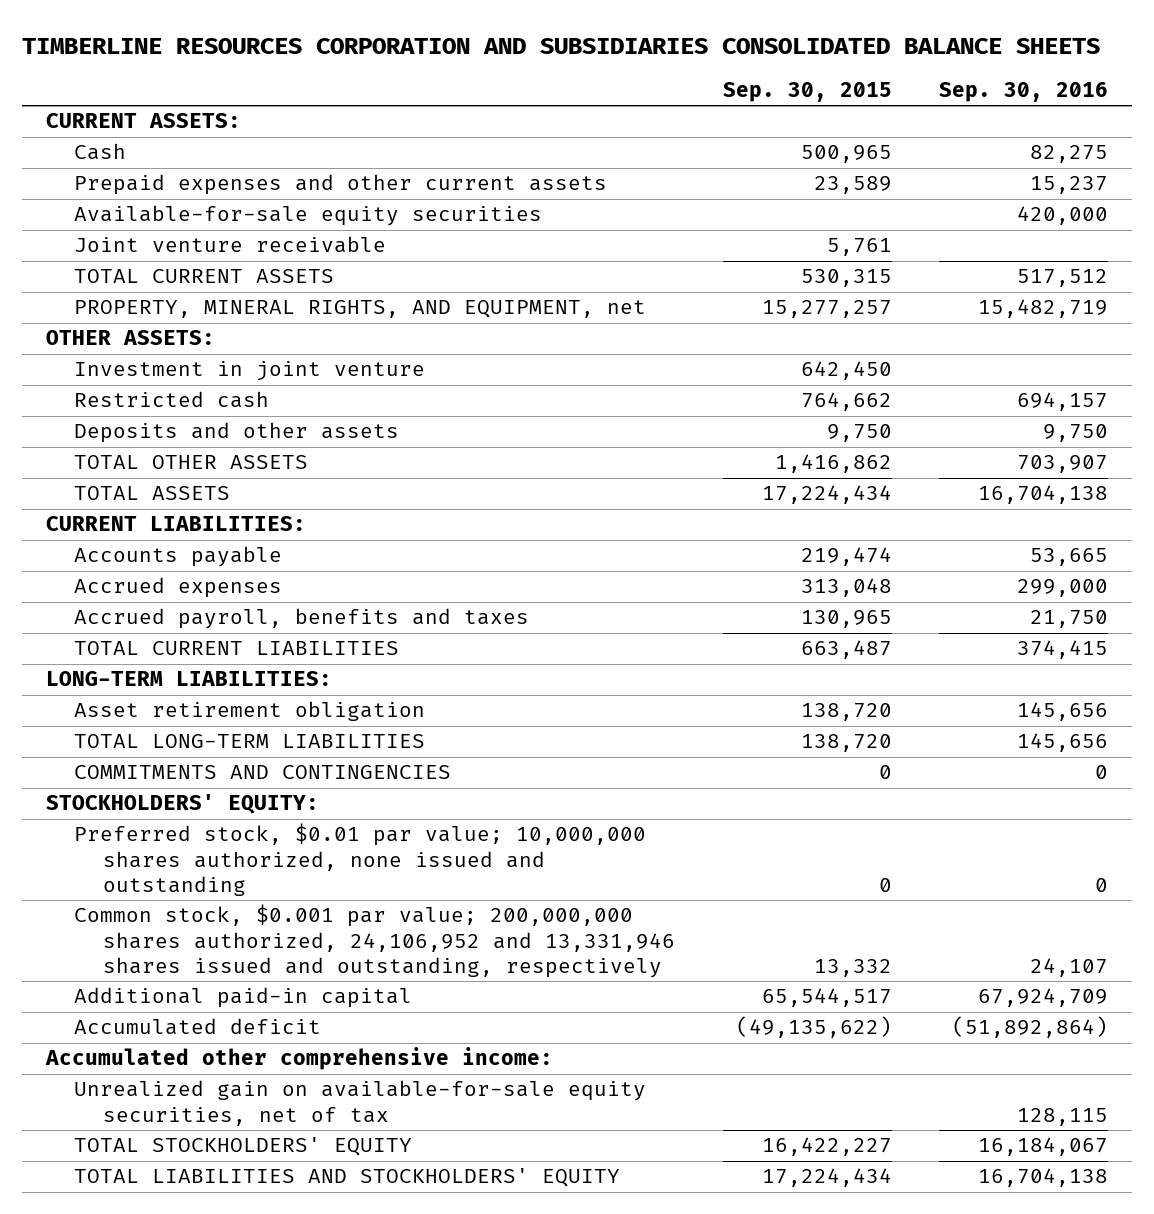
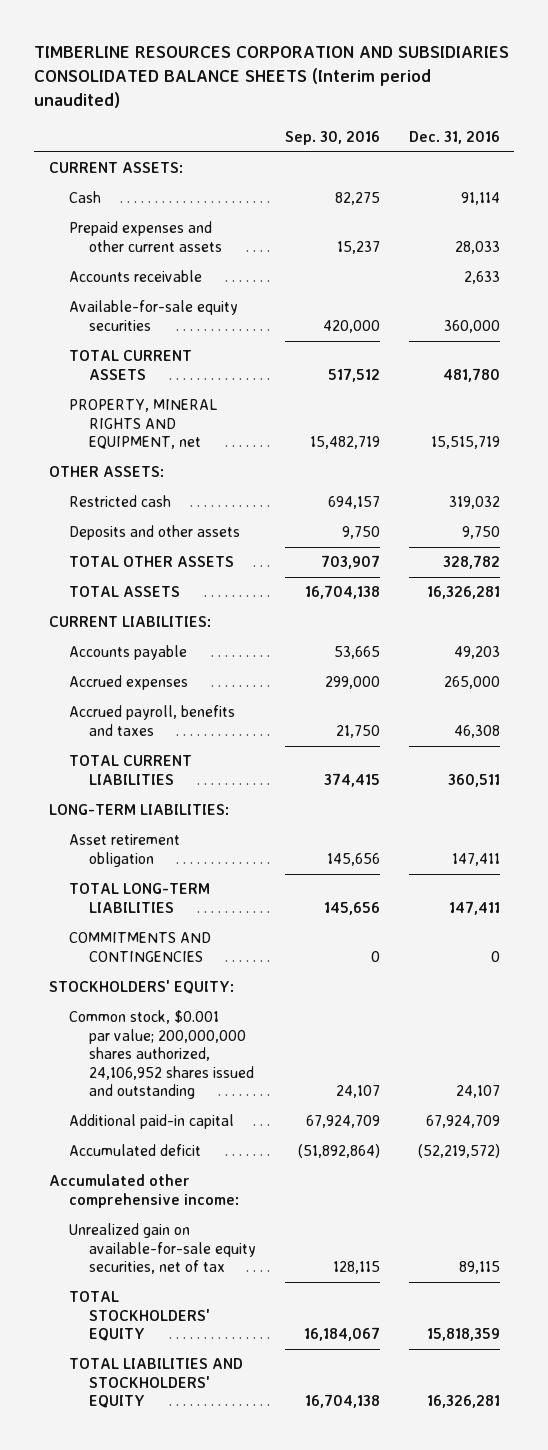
[21,37,1100,54] TIMBERLINE RESOURCES CORPORATION AND SUBSIDIARIES CONSOLIDATED BALANCE SHEETS -> [34,46,510,108] TIMBERLINE RESOURCES CORPORATION AND SUBSIDIARIES CONSOLIDATED BALANCE SHEETS (Interim period unaudited)
[722,82,892,103] Sep. 30, 2015 -> none
none -> [408,130,500,144] Dec. 31, 2016
none -> [68,270,202,283] Accounts receivable
[74,236,387,254] Joint venture receivable -> none
[74,300,647,319] PROPERTY, MINERAL RIGHTS, AND EQUIPMENT, net -> [68,399,217,450] PROPERTY, MINERAL RIGHTS AND EQUIPMENT, net
[74,361,426,382] Investment in joint venture -> none
[74,823,647,897] Preferred stock, $0.01 par value; 10,000,000 shares authorized, none issued and outstanding -> none
[74,904,675,979] Common stock, $0.001 par value; 200,000,000 shares authorized, 24,106,952 and 13,331,946 shares issued and outstanding, respectively -> [68,1010,254,1100] Common stock, $0.001 par value; 200,000,000 shares authorized, 24,106,952 shares issued and outstanding

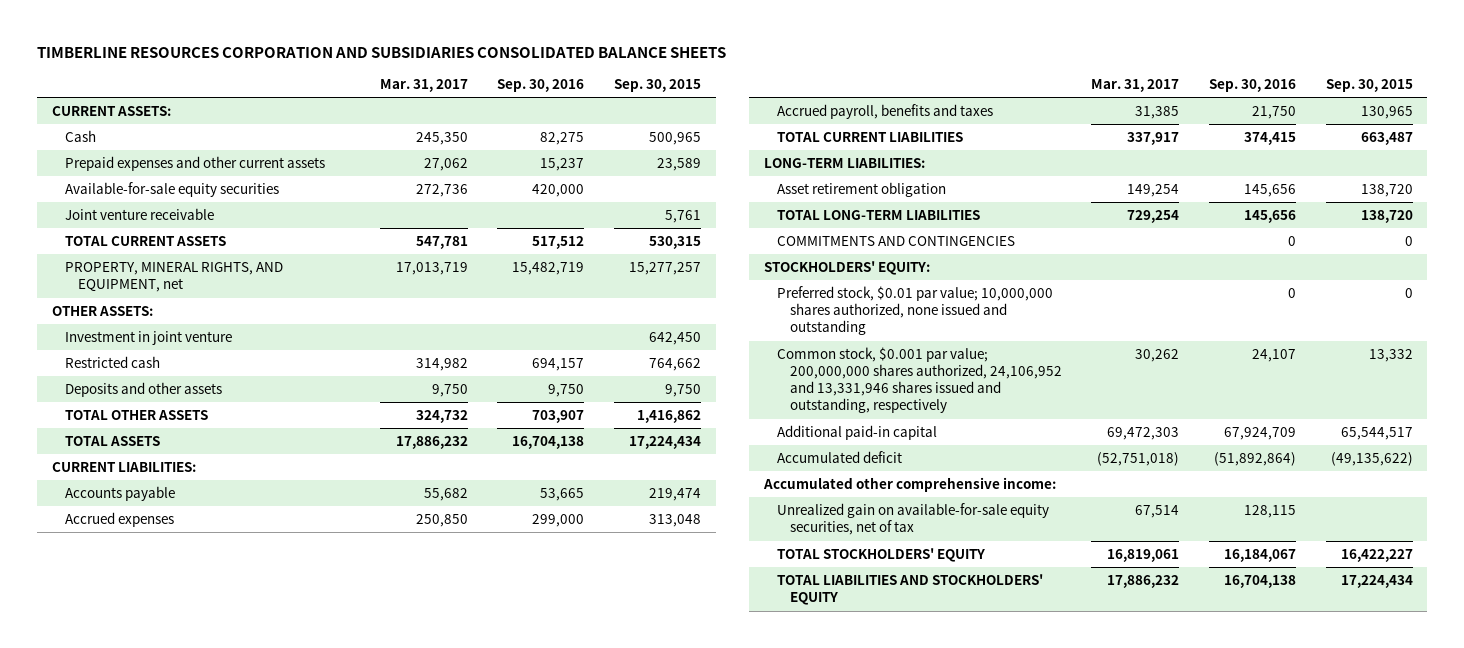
[34,46,510,108] TIMBERLINE RESOURCES CORPORATION AND SUBSIDIARIES CONSOLIDATED BALANCE SHEETS (Interim period unaudited) -> [37,46,727,58] TIMBERLINE RESOURCES CORPORATION AND SUBSIDIARIES CONSOLIDATED BALANCE SHEETS
[408,130,500,144] Dec. 31, 2016 -> none
none -> [379,79,468,93] Mar. 31, 2017
none -> [613,79,701,93] Sep. 30, 2015
[68,270,202,283] Accounts receivable -> none
none -> [64,208,214,221] Joint venture receivable
[68,399,217,450] PROPERTY, MINERAL RIGHTS AND EQUIPMENT, net -> [64,262,283,293] PROPERTY, MINERAL RIGHTS, AND EQUIPMENT, net
none -> [64,331,232,346] Investment in joint venture
none -> [776,286,1053,336] Preferred stock, $0.01 par value; 10,000,000 shares authorized, none issued and outstanding
[68,1010,254,1100] Common stock, $0.001 par value; 200,000,000 shares authorized, 24,106,952 shares issued and outstanding -> [776,347,1062,414] Common stock, $0.001 par value; 200,000,000 shares authorized, 24,106,952 and 13,331,946 shares issued and outstanding, respectively

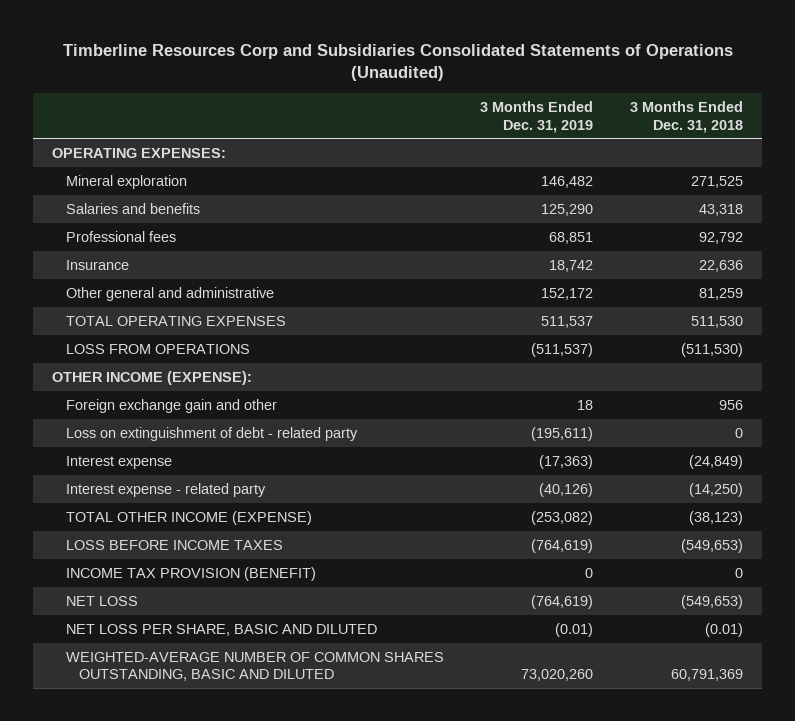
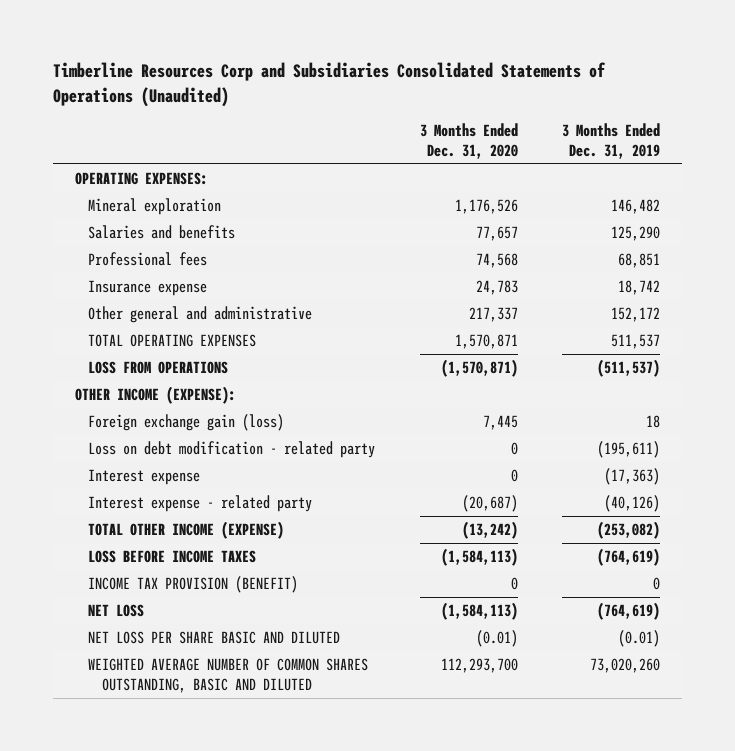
[630,101,744,133] 3 Months Ended Dec. 31, 2018 -> none
none -> [419,123,518,160] 3 Months Ended Dec. 31, 2020
[65,259,129,270] Insurance -> [88,279,208,296] Insurance expense
[65,398,277,413] Foreign exchange gain and other -> [88,413,285,431] Foreign exchange gain (loss)
[65,426,358,441] Loss on extinguishment of debt - related party -> [88,440,376,458] Loss on debt modification - related party
[65,623,377,636] NET LOSS PER SHARE, BASIC AND DILUTED -> [88,630,341,644] NET LOSS PER SHARE BASIC AND DILUTED
[65,651,444,682] WEIGHTED-AVERAGE NUMBER OF COMMON SHARES OUTSTANDING, BASIC AND DILUTED -> [88,657,369,693] WEIGHTED AVERAGE NUMBER OF COMMON SHARES OUTSTANDING, BASIC AND DILUTED

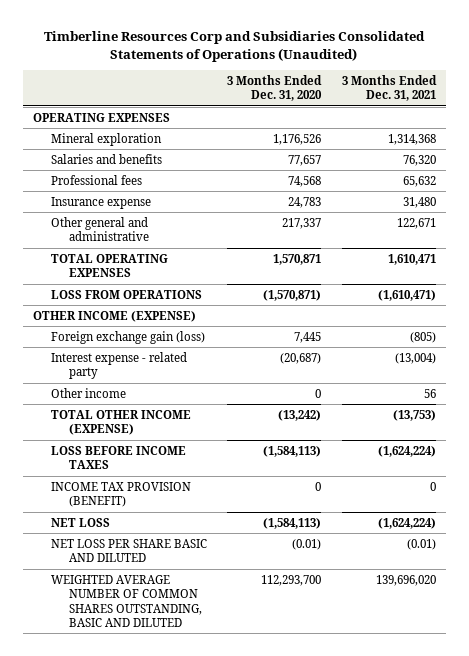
[561,123,660,160] 3 Months Ended Dec. 31, 2019 -> none
none -> [341,74,437,102] 3 Months Ended Dec. 31, 2021
[74,171,208,185] OPERATING EXPENSES: -> [33,112,171,122] OPERATING EXPENSES
[74,385,236,404] OTHER INCOME (EXPENSE): -> [33,310,197,322] OTHER INCOME (EXPENSE)
[88,440,376,458] Loss on debt modification - related party -> none
[88,468,201,485] Interest expense -> none
none -> [51,387,127,398] Other income

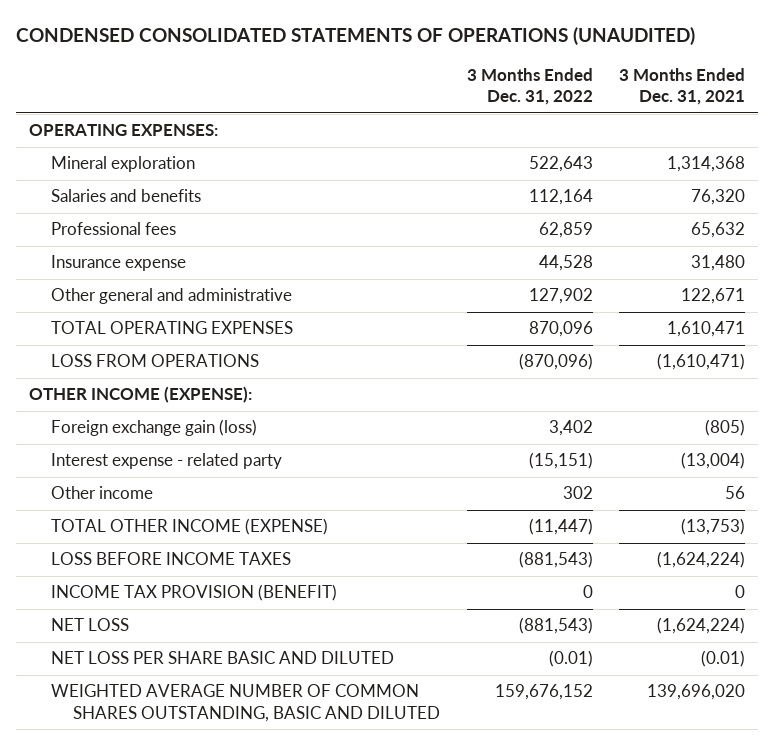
[44,30,426,62] Timberline Resources Corp and Subsidiaries Consolidated Statements of Operations (Unaudited) -> [15,26,695,45] CONDENSED CONSOLIDATED STATEMENTS OF OPERATIONS (UNAUDITED)
[227,74,323,102] 3 Months Ended Dec. 31, 2020 -> none
none -> [466,68,593,106] 3 Months Ended Dec. 31, 2022
[33,112,171,122] OPERATING EXPENSES -> [29,124,219,137] OPERATING EXPENSES:
[33,310,197,322] OTHER INCOME (EXPENSE) -> [29,386,253,404] OTHER INCOME (EXPENSE):

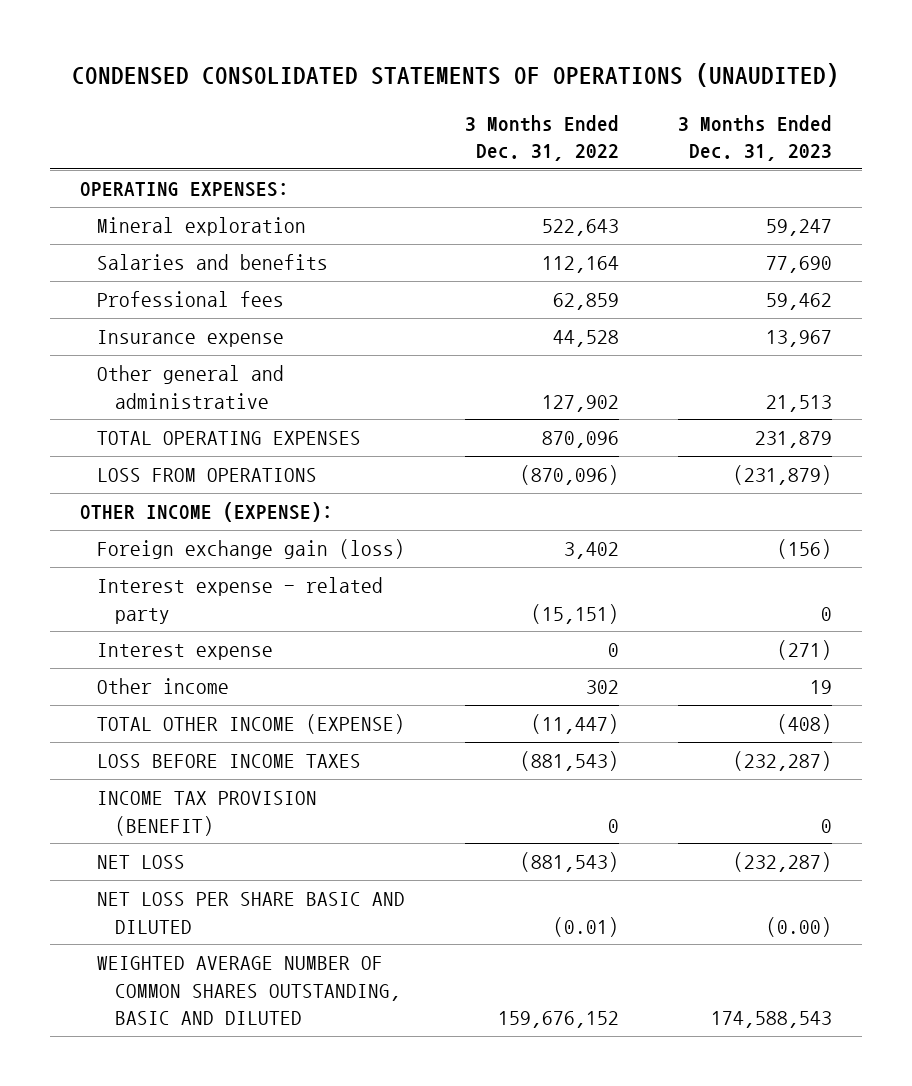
[619,68,746,106] 3 Months Ended Dec. 31, 2021 -> none
none -> [677,114,832,161] 3 Months Ended Dec. 31, 2023
none -> [97,643,274,661] Interest expense

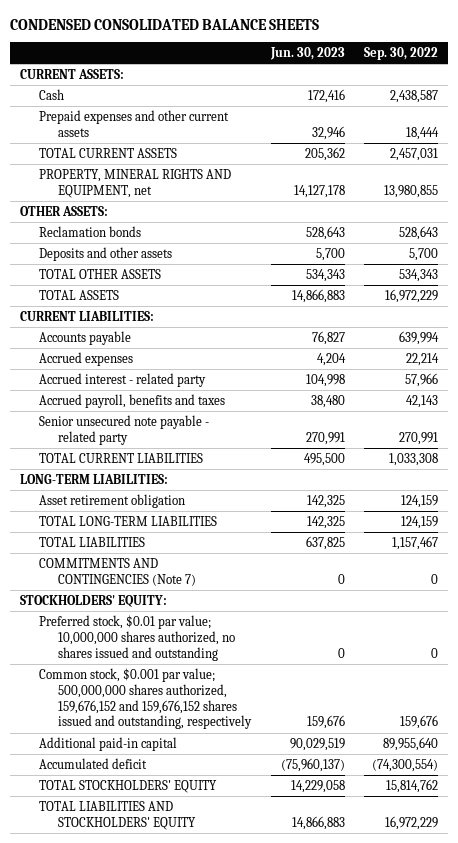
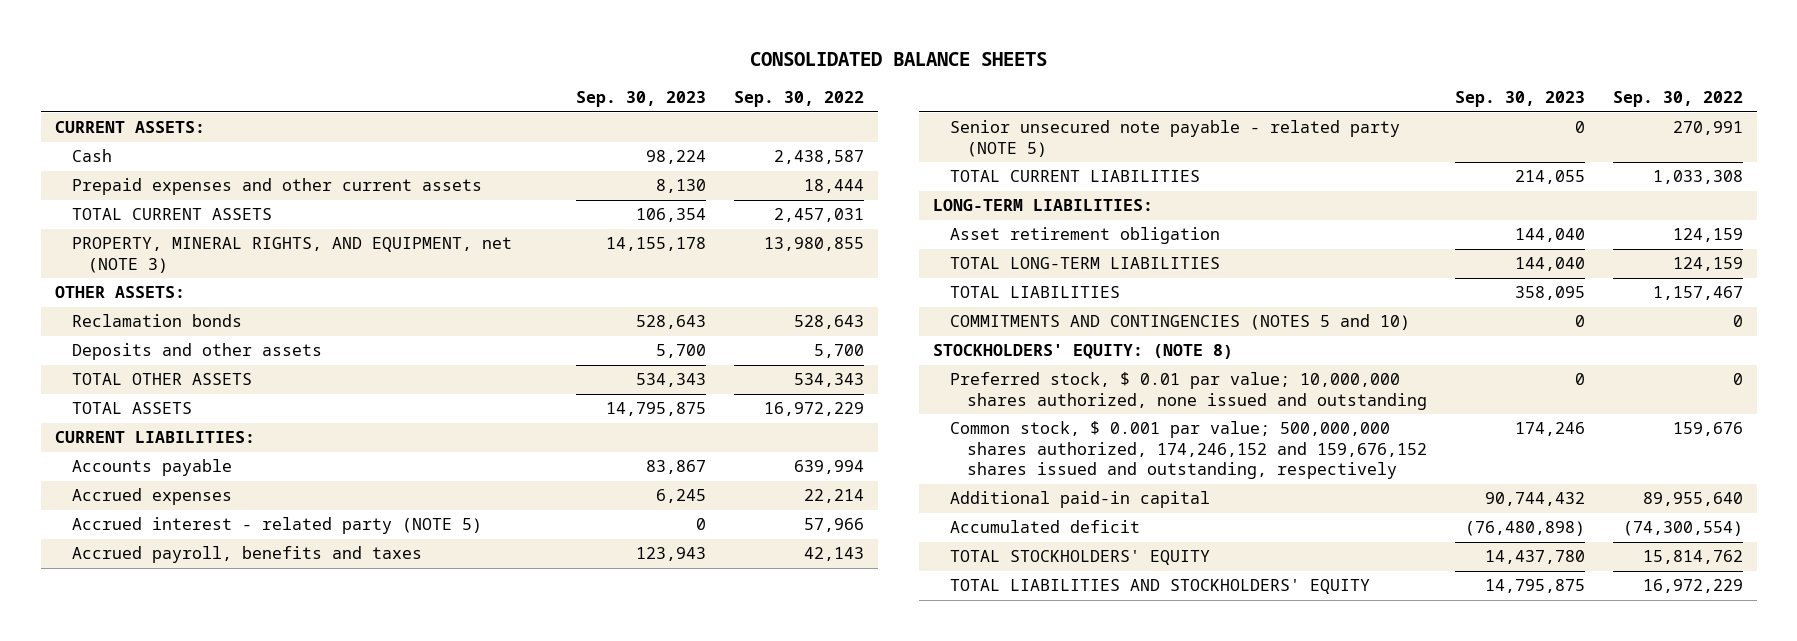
[10,18,320,30] CONDENSED CONSOLIDATED BALANCE SHEETS -> [749,52,1047,67] CONSOLIDATED BALANCE SHEETS
[269,46,345,60] Jun. 30, 2023 -> none
none -> [576,90,707,107] Sep. 30, 2023
[39,168,232,198] PROPERTY, MINERAL RIGHTS AND EQUIPMENT, net -> [71,237,512,273] PROPERTY, MINERAL RIGHTS, AND EQUIPMENT, net (NOTE 3)
[39,372,207,387] Accrued interest - related party -> [71,517,482,535] Accrued interest - related party (NOTE 5)
[39,414,210,445] Senior unsecured note payable - related party -> [950,120,1401,157] Senior unsecured note payable - related party (NOTE 5)
[39,557,197,586] COMMITMENTS AND CONTINGENCIES (Note 7) -> [950,314,1411,331] COMMITMENTS AND CONTINGENCIES (NOTES 5 and 10)
[19,594,167,607] STOCKHOLDERS' EQUITY: -> [933,344,1234,360] STOCKHOLDERS' EQUITY: (NOTE 8)
[39,614,236,661] Preferred stock, $0.01 par value; 10,000,000 shares authorized, no shares issued and outstanding -> [950,372,1428,410] Preferred stock, $ 0.01 par value; 10,000,000 shares authorized, none issued and outstanding
[39,667,253,730] Common stock, $0.001 par value; 500,000,000 shares authorized, 159,676,152 and 159,676,152 shares issued and outstanding, respectively -> [950,421,1428,480] Common stock, $ 0.001 par value; 500,000,000 shares authorized, 174,246,152 and 159,676,152 shares issued and outstanding, respectively

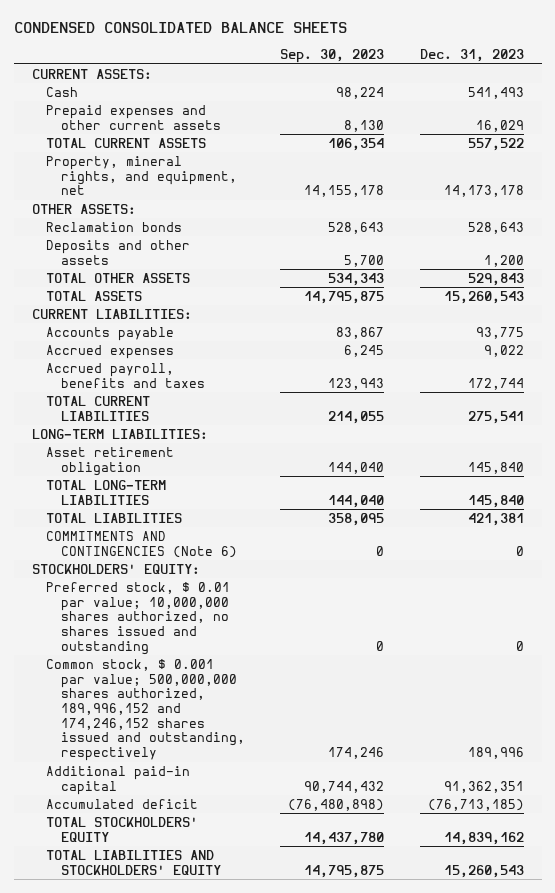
[749,52,1047,67] CONSOLIDATED BALANCE SHEETS -> [13,21,347,33] CONDENSED CONSOLIDATED BALANCE SHEETS
[734,90,865,107] Sep. 30, 2022 -> none
none -> [419,49,524,63] Dec. 31, 2023
[71,237,512,273] PROPERTY, MINERAL RIGHTS, AND EQUIPMENT, net (NOTE 3) -> [46,155,237,196] Property, mineral rights, and equipment, net
[71,517,482,535] Accrued interest - related party (NOTE 5) -> none
[950,120,1401,157] Senior unsecured note payable - related party (NOTE 5) -> none
[950,314,1411,331] COMMITMENTS AND CONTINGENCIES (NOTES 5 and 10) -> [46,530,237,558] COMMITMENTS AND CONTINGENCIES (Note 6)
[933,344,1234,360] STOCKHOLDERS' EQUITY: (NOTE 8) -> [31,563,200,574] STOCKHOLDERS' EQUITY:
[950,372,1428,410] Preferred stock, $ 0.01 par value; 10,000,000 shares authorized, none issued and outstanding -> [46,581,231,655] Preferred stock, $ 0.01 par value; 10,000,000 shares authorized, no shares issued and outstanding
[950,421,1428,480] Common stock, $ 0.001 par value; 500,000,000 shares authorized, 174,246,152 and 159,676,152 shares issued and outstanding, respectively -> [46,658,245,762] Common stock, $ 0.001 par value; 500,000,000 shares authorized, 189,996,152 and 174,246,152 shares issued and outstanding, respectively

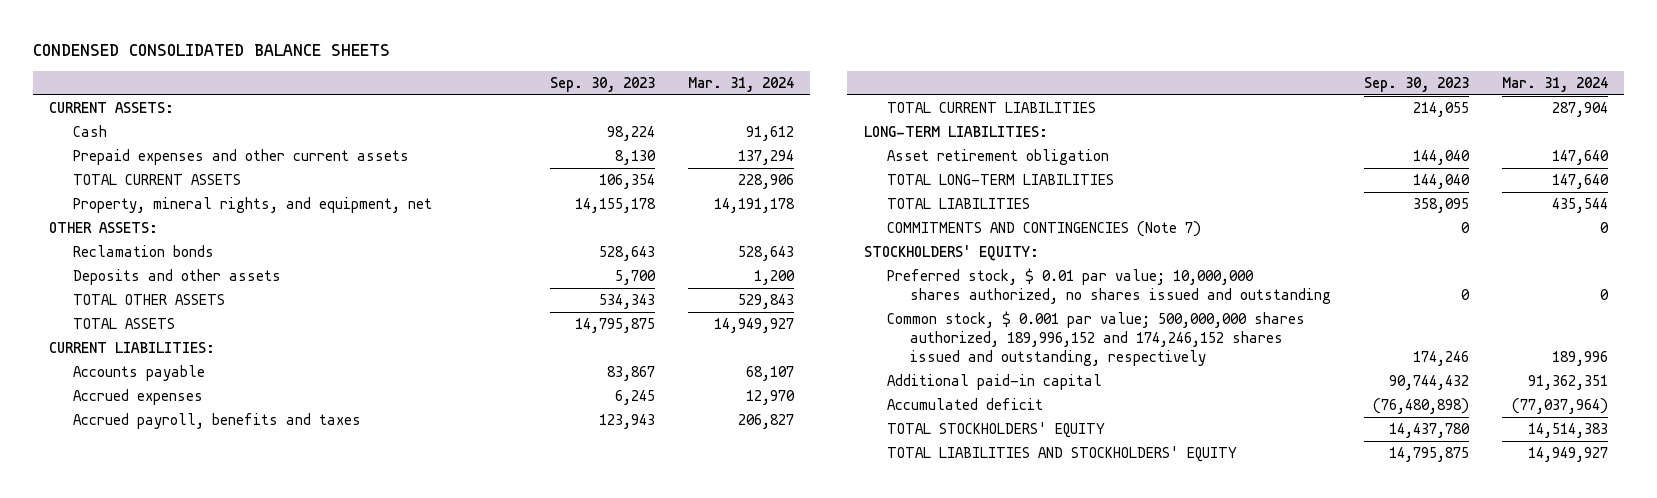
[419,49,524,63] Dec. 31, 2023 -> none
none -> [687,76,794,92] Mar. 31, 2024
[46,530,237,558] COMMITMENTS AND CONTINGENCIES (Note 6) -> [886,221,1201,238] COMMITMENTS AND CONTINGENCIES (Note 7)

